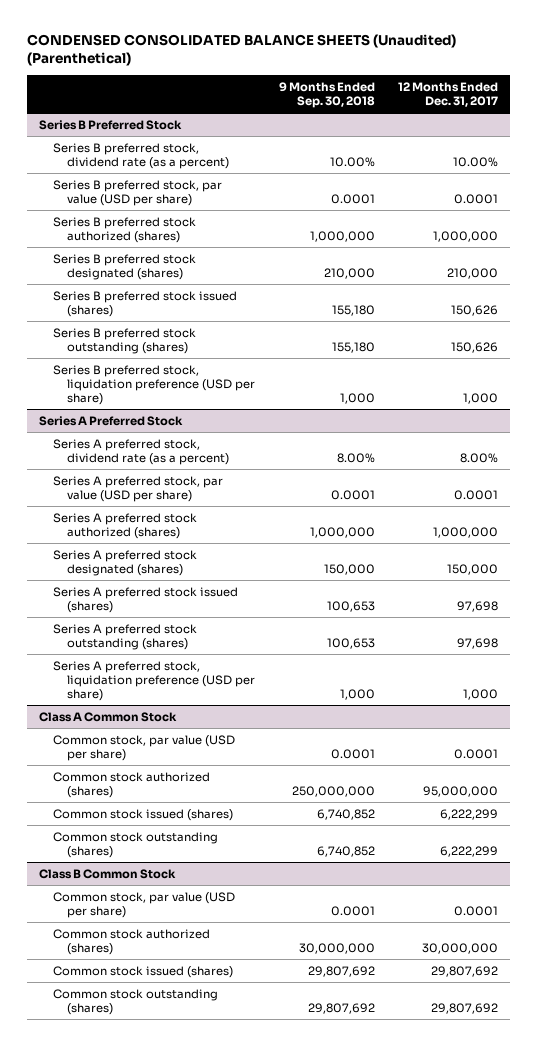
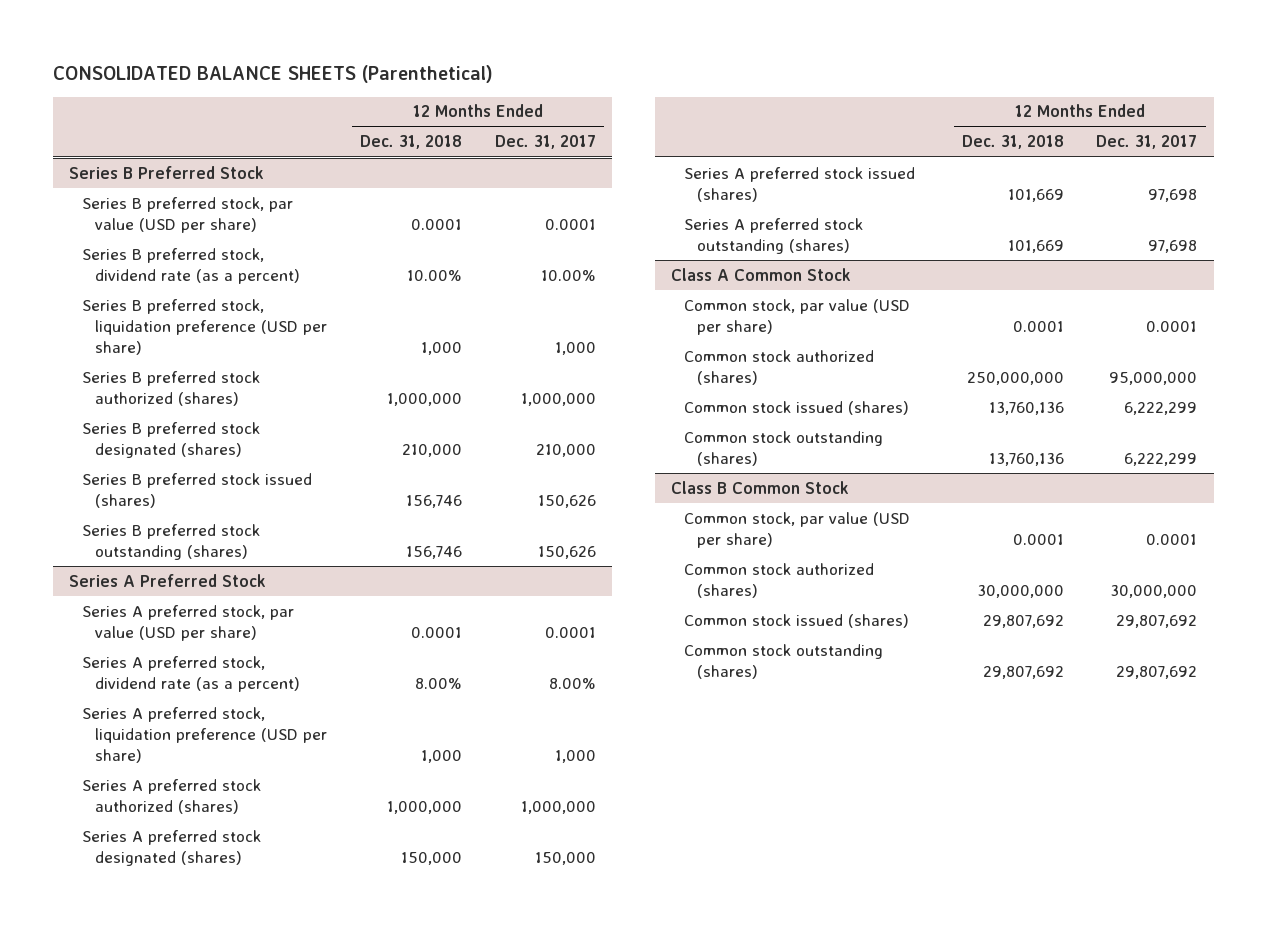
[27,34,457,67] CONDENSED CONSOLIDATED BALANCE SHEETS (Unaudited) (Parenthetical) -> [52,64,493,83] CONSOLIDATED BALANCE SHEETS (Parenthetical)
[278,81,375,108] 9 Months Ended Sep. 30, 2018 -> none
none -> [360,135,463,150] Dec. 31, 2018
[53,142,230,169] Series B preferred stock, dividend rate (as a percent) -> [82,247,301,284] Series B preferred stock, dividend rate (as a percent)
[53,364,256,406] Series B preferred stock, liquidation preference (USD per share) -> [82,298,328,356] Series B preferred stock, liquidation preference (USD per share)
[53,438,230,465] Series A preferred stock, dividend rate (as a percent) -> [82,655,301,692] Series A preferred stock, dividend rate (as a percent)
[53,660,256,702] Series A preferred stock, liquidation preference (USD per share) -> [82,706,328,764] Series A preferred stock, liquidation preference (USD per share)

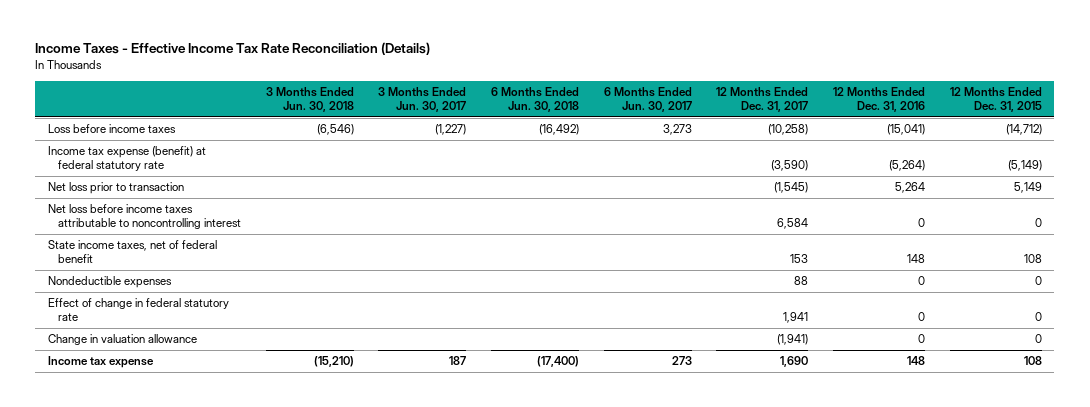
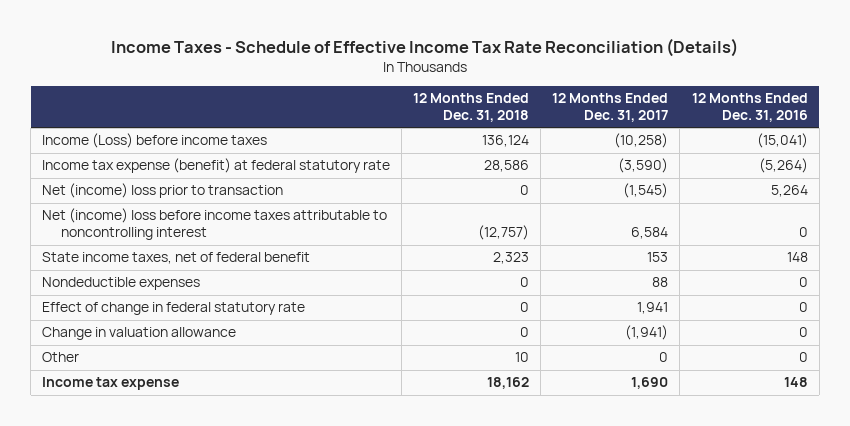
[35,42,431,56] Income Taxes - Effective Income Tax Rate Reconciliation (Details) -> [110,37,738,57] Income Taxes - Schedule of Effective Income Tax Rate Reconciliation (Details)
[265,86,354,113] 3 Months Ended Jun. 30, 2018 -> none
[378,86,467,113] 3 Months Ended Jun. 30, 2017 -> none
[491,86,580,113] 6 Months Ended Jun. 30, 2018 -> none
[603,86,692,113] 6 Months Ended Jun. 30, 2017 -> none
[949,86,1042,113] 12 Months Ended Dec. 31, 2015 -> none
none -> [413,93,530,123] 12 Months Ended Dec. 31, 2018
[47,124,176,134] Loss before income taxes -> [42,133,268,149] Income (Loss) before income taxes
[47,182,184,195] Net loss prior to transaction -> [42,183,284,199] Net (income) loss prior to transaction
[47,204,242,230] Net loss before income taxes attributable to noncontrolling interest -> [42,208,388,241] Net (income) loss before income taxes attributable to noncontrolling interest
none -> [42,352,80,363] Other

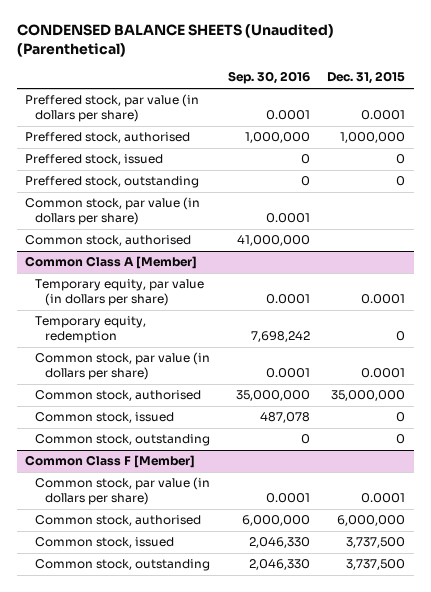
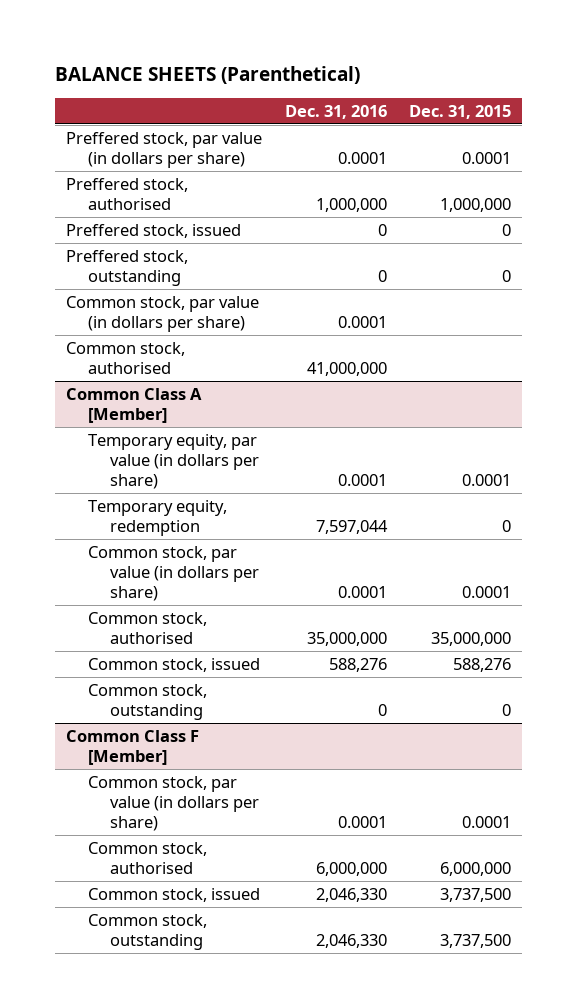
[16,24,334,57] CONDENSED BALANCE SHEETS (Unaudited) (Parenthetical) -> [55,66,361,85] BALANCE SHEETS (Parenthetical)
[227,71,310,85] Sep. 30, 2016 -> none
none -> [284,104,387,119] Dec. 31, 2016
[396,412,406,423] 0 -> [452,657,511,672] 588,276

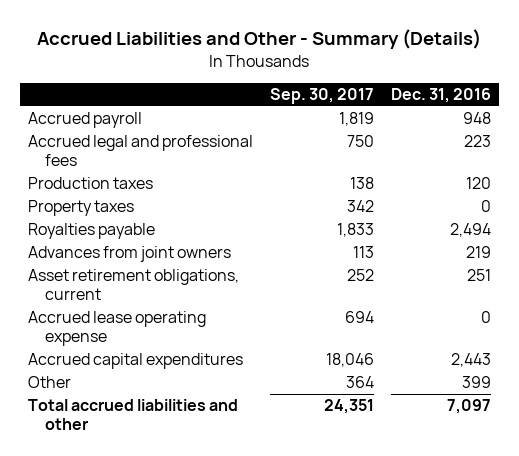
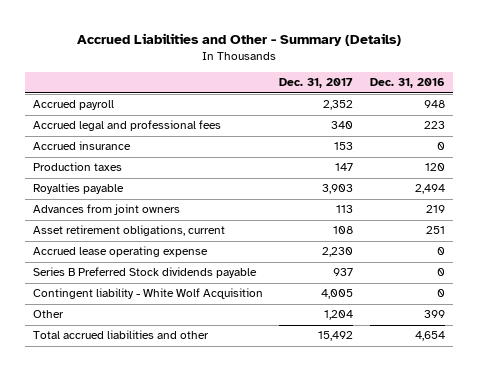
[269,88,374,105] Sep. 30, 2017 -> none
none -> [279,78,354,89] Dec. 31, 2017
none -> [33,141,132,151] Accrued insurance
[28,200,135,217] Property taxes -> none
[28,353,244,370] Accrued capital expenditures -> none
none -> [33,267,258,279] Series B Preferred Stock dividends payable
none -> [33,288,264,300] Contingent liability - White Wolf Acquisition
[446,399,491,415] 7,097 -> [414,331,445,342] 4,654

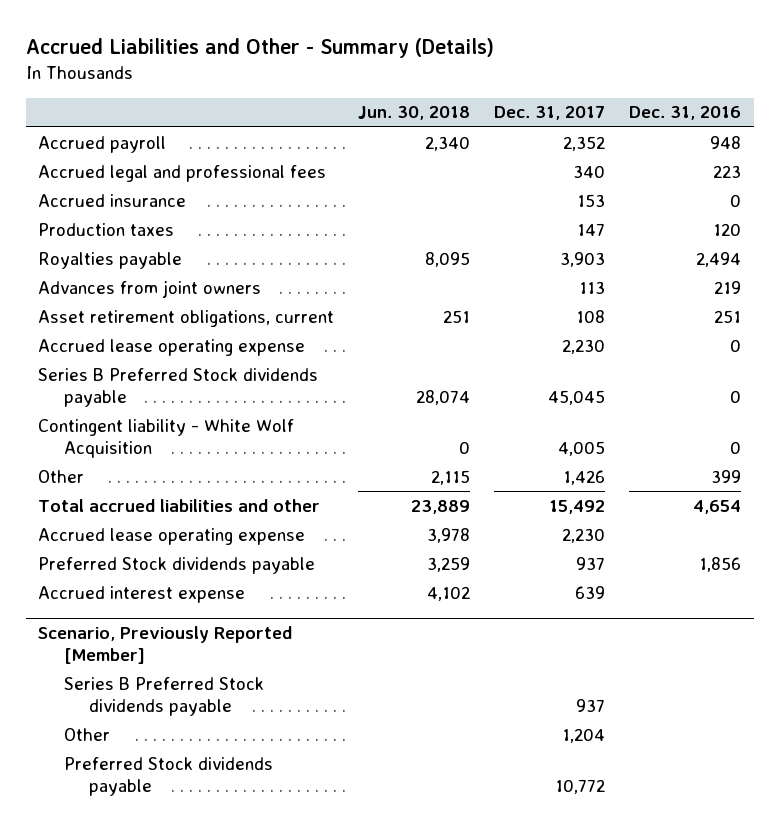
none -> [358,106,471,121] Jun. 30, 2018
[333,268,354,277] 937 -> [548,390,606,406] 45,045
[324,310,354,321] 1,204 -> [563,469,606,485] 1,426
none -> [37,527,305,545] Accrued lease operating expense
none -> [37,556,315,574] Preferred Stock dividends payable
none -> [37,585,245,603] Accrued interest expense
none -> [37,625,292,665] Scenario, Previously Reported [Member]
none -> [63,676,264,717] Series B Preferred Stock dividends payable
none -> [63,727,110,741] Other
none -> [63,756,273,797] Preferred Stock dividends payable

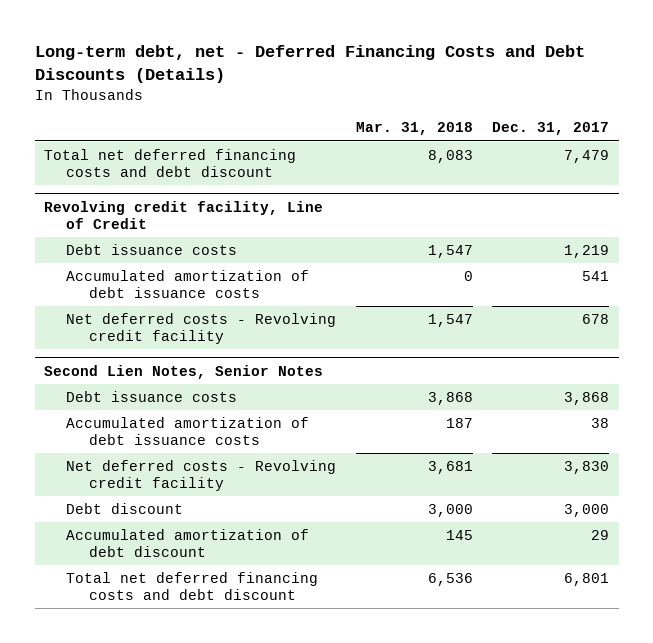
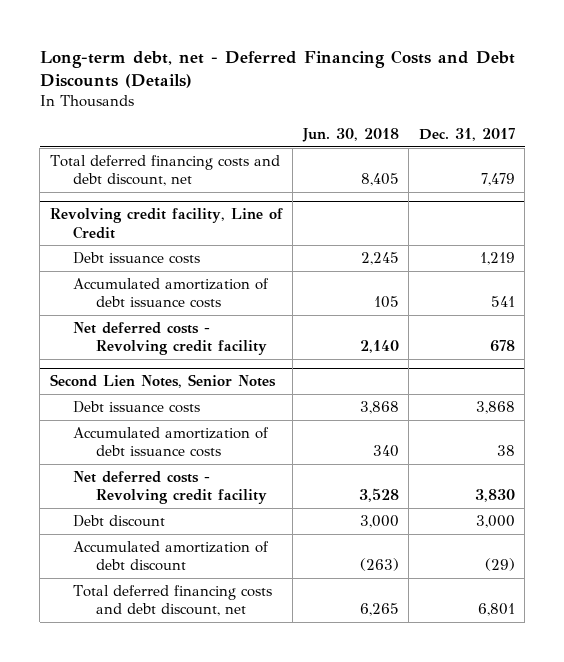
[355,122,473,136] Mar. 31, 2018 -> none
none -> [301,127,399,142] Jun. 30, 2018
[44,149,297,178] Total net deferred financing costs and debt discount -> [49,155,280,187] Total deferred financing costs and debt discount, net
[590,530,609,541] 29 -> [484,558,515,572] (29)
[66,572,319,601] Total net deferred financing costs and debt discount -> [72,585,272,617] Total deferred financing costs and debt discount, net

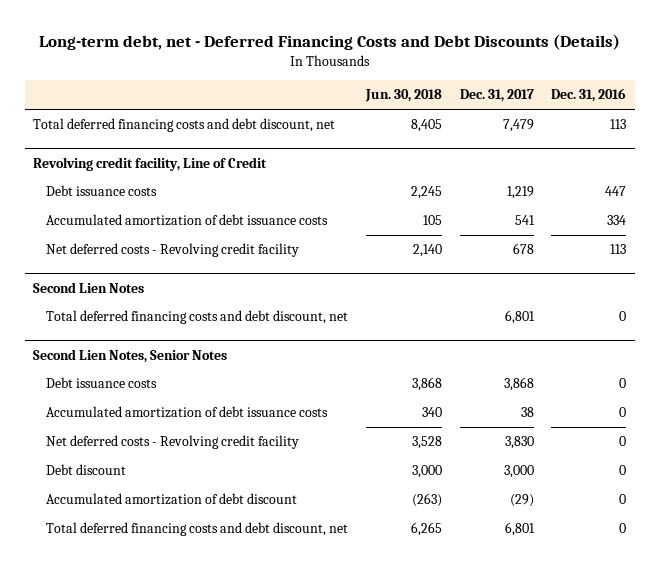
none -> [551,88,627,103] Dec. 31, 2016
none -> [33,281,145,293] Second Lien Notes
none -> [46,310,349,325] Total deferred financing costs and debt discount, net

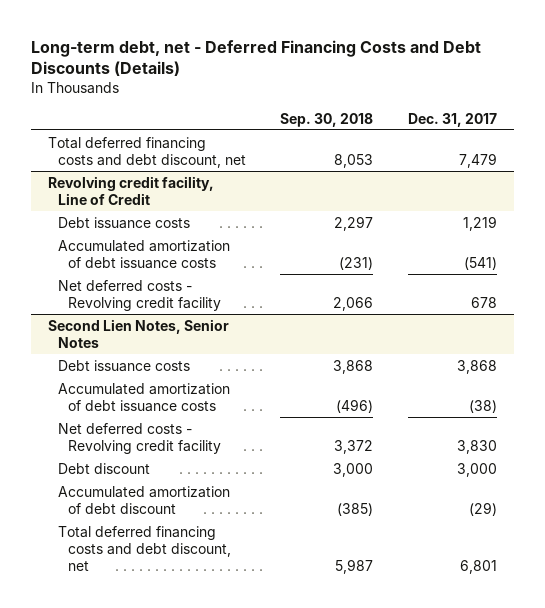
[364,89,442,103] Jun. 30, 2018 -> none
[551,88,627,103] Dec. 31, 2016 -> none
none -> [280,112,374,127] Sep. 30, 2018
[514,215,535,226] 541 -> [463,256,497,270] (541)
[33,281,145,293] Second Lien Notes -> none
[46,310,349,325] Total deferred financing costs and debt discount, net -> none
[520,407,534,418] 38 -> [468,399,497,413] (38)

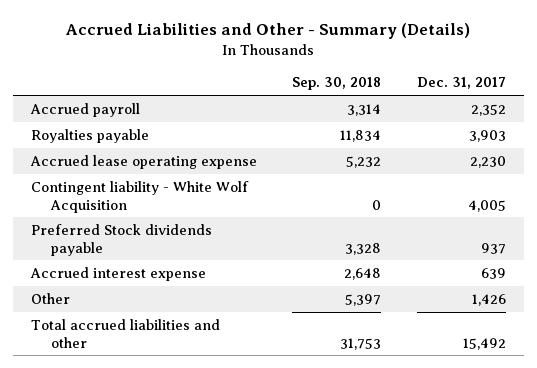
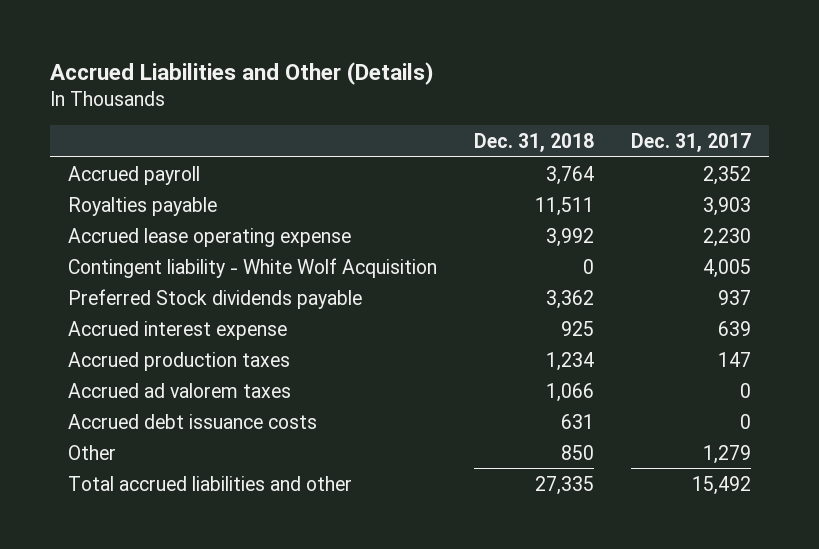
[66,23,471,40] Accrued Liabilities and Other - Summary (Details) -> [49,61,434,85] Accrued Liabilities and Other (Details)
[292,77,382,91] Sep. 30, 2018 -> none
none -> [473,132,594,152] Dec. 31, 2018
none -> [68,351,291,371] Accrued production taxes
none -> [68,382,292,398] Accrued ad valorem taxes
none -> [68,413,318,429] Accrued debt issuance costs
[471,293,506,306] 1,426 -> [702,444,751,464] 1,279

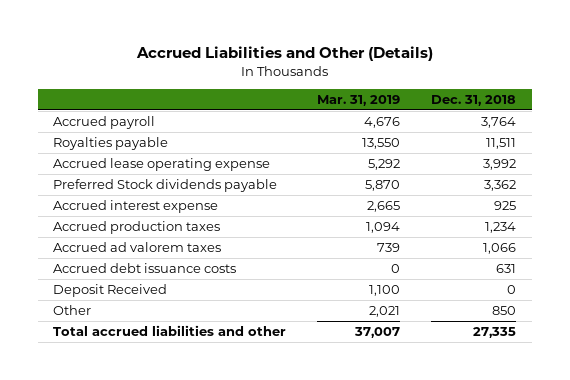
[630,132,751,152] Dec. 31, 2017 -> none
none -> [317,94,401,106] Mar. 31, 2019
[68,257,438,278] Contingent liability - White Wolf Acquisition -> none
none -> [53,283,168,297] Deposit Received

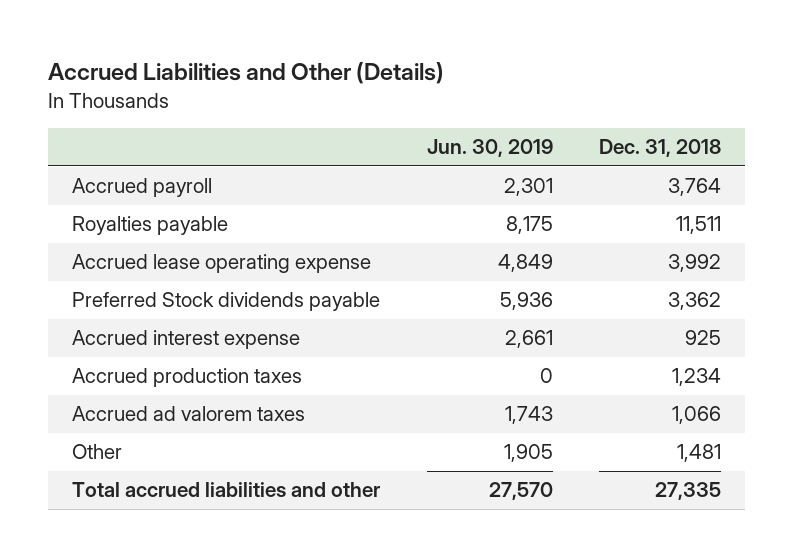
[317,94,401,106] Mar. 31, 2019 -> none
none -> [426,139,553,158] Jun. 30, 2019
[53,262,237,273] Accrued debt issuance costs -> none
[53,283,168,297] Deposit Received -> none
[492,305,517,315] 850 -> [677,444,722,463] 1,481

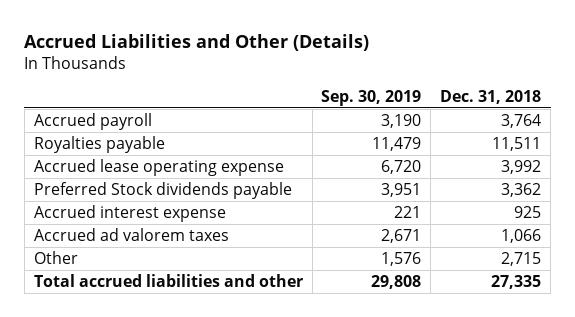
[426,139,553,158] Jun. 30, 2019 -> none
none -> [321,89,422,106] Sep. 30, 2019
[71,368,302,388] Accrued production taxes -> none
[677,444,722,463] 1,481 -> [501,252,542,267] 2,715

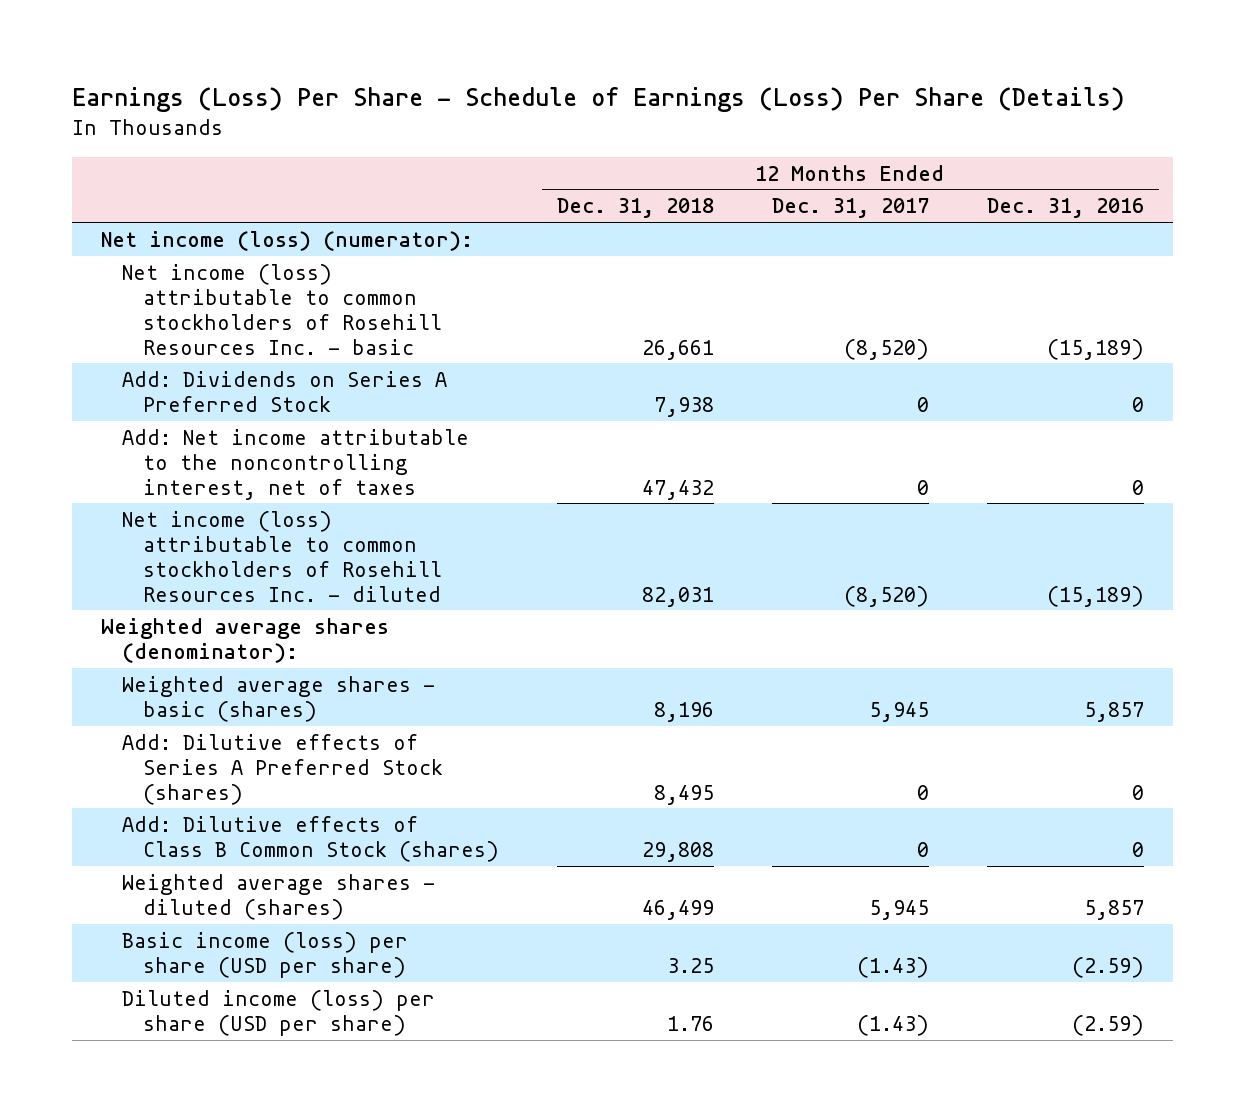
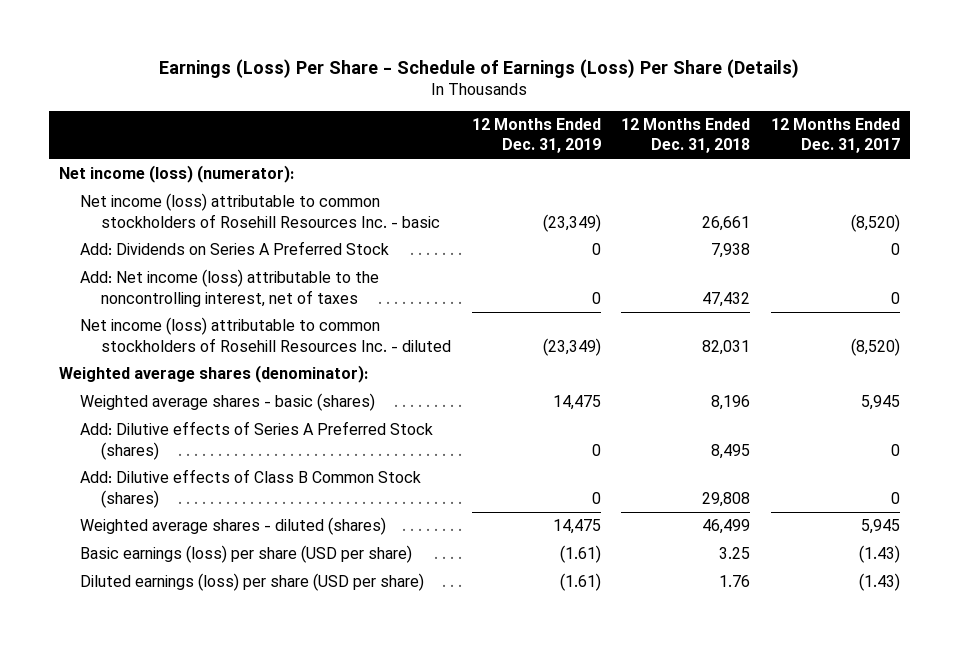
[987,198,1145,219] Dec. 31, 2016 -> none
none -> [471,118,601,154] 12 Months Ended Dec. 31, 2019
[122,428,470,500] Add: Net income attributable to the noncontrolling interest, net of taxes -> [80,269,380,307] Add: Net income (loss) attributable to the noncontrolling interest, net of taxes
[122,931,409,978] Basic income (loss) per share (USD per share) -> [80,545,413,564] Basic earnings (loss) per share (USD per share)
[122,989,436,1036] Diluted income (loss) per share (USD per share) -> [80,573,425,592] Diluted earnings (loss) per share (USD per share)

